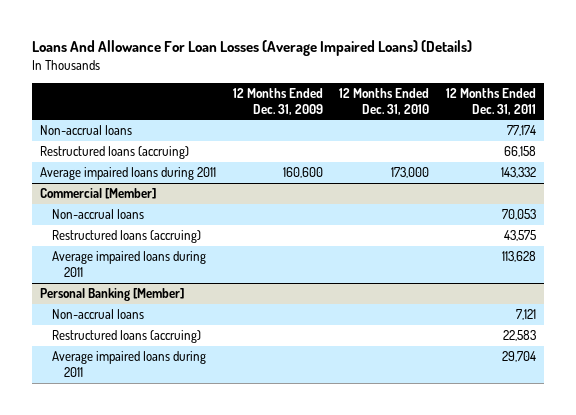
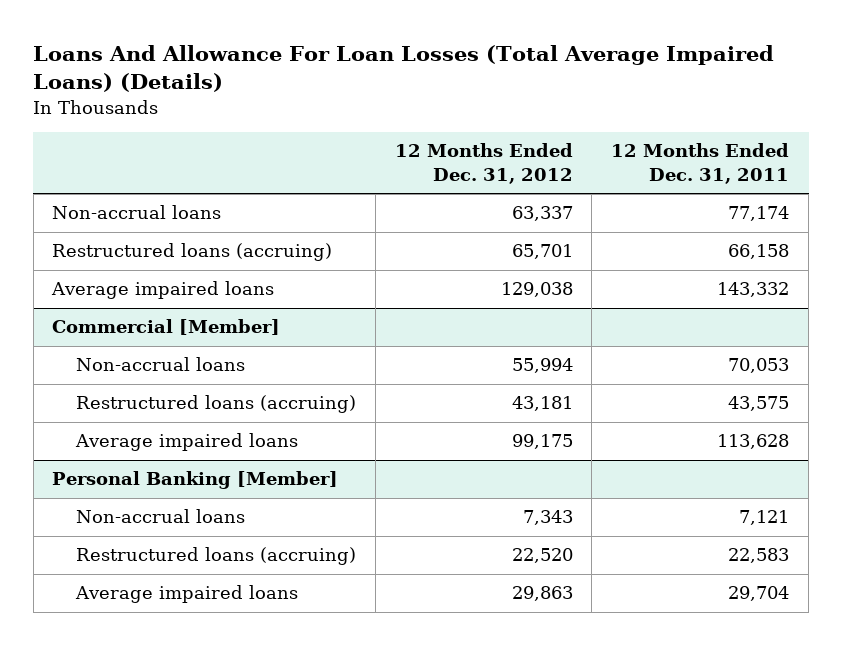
[31,40,472,57] Loans And Allowance For Loan Losses (Average Impaired Loans) (Details) -> [33,45,775,93] Loans And Allowance For Loan Losses (Total Average Impaired Loans) (Details)
[232,88,323,115] 12 Months Ended Dec. 31, 2009 -> none
[339,88,430,115] 12 Months Ended Dec. 31, 2010 -> none
none -> [394,143,573,184] 12 Months Ended Dec. 31, 2012
[40,167,217,181] Average impaired loans during 2011 -> [51,281,275,300] Average impaired loans
[51,251,206,277] Average impaired loans during 2011 -> [75,433,299,452] Average impaired loans
[51,351,206,377] Average impaired loans during 2011 -> [75,585,299,604] Average impaired loans

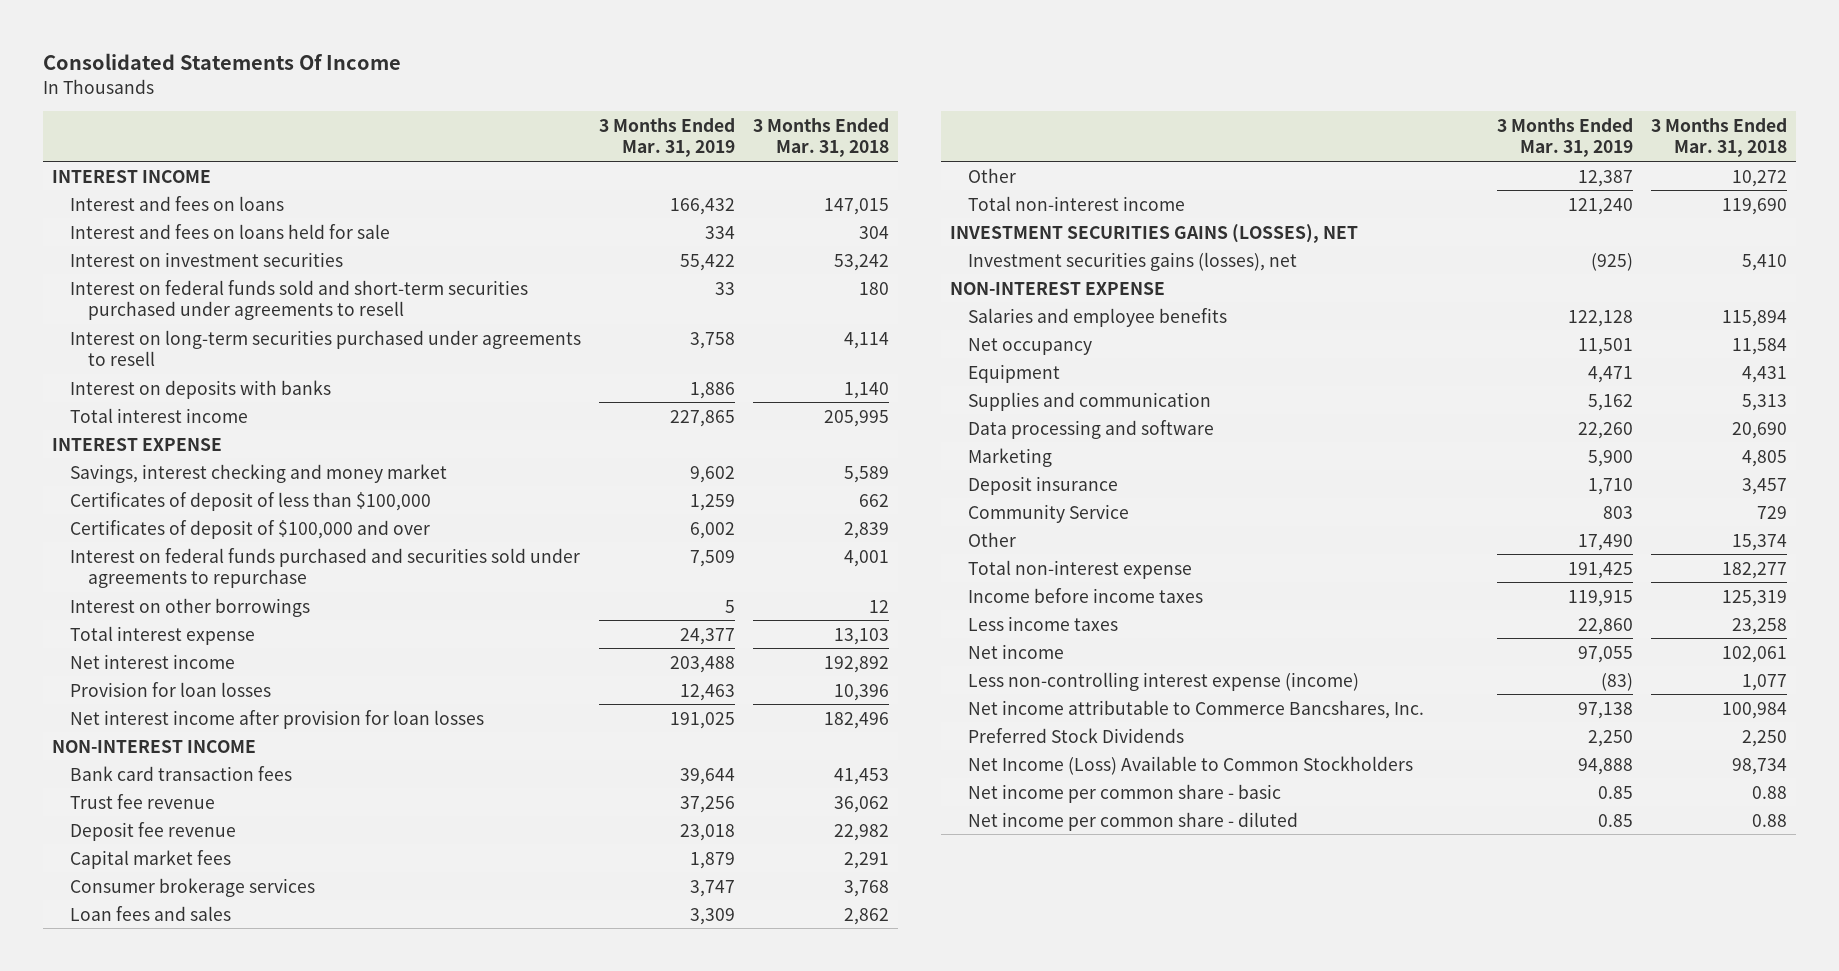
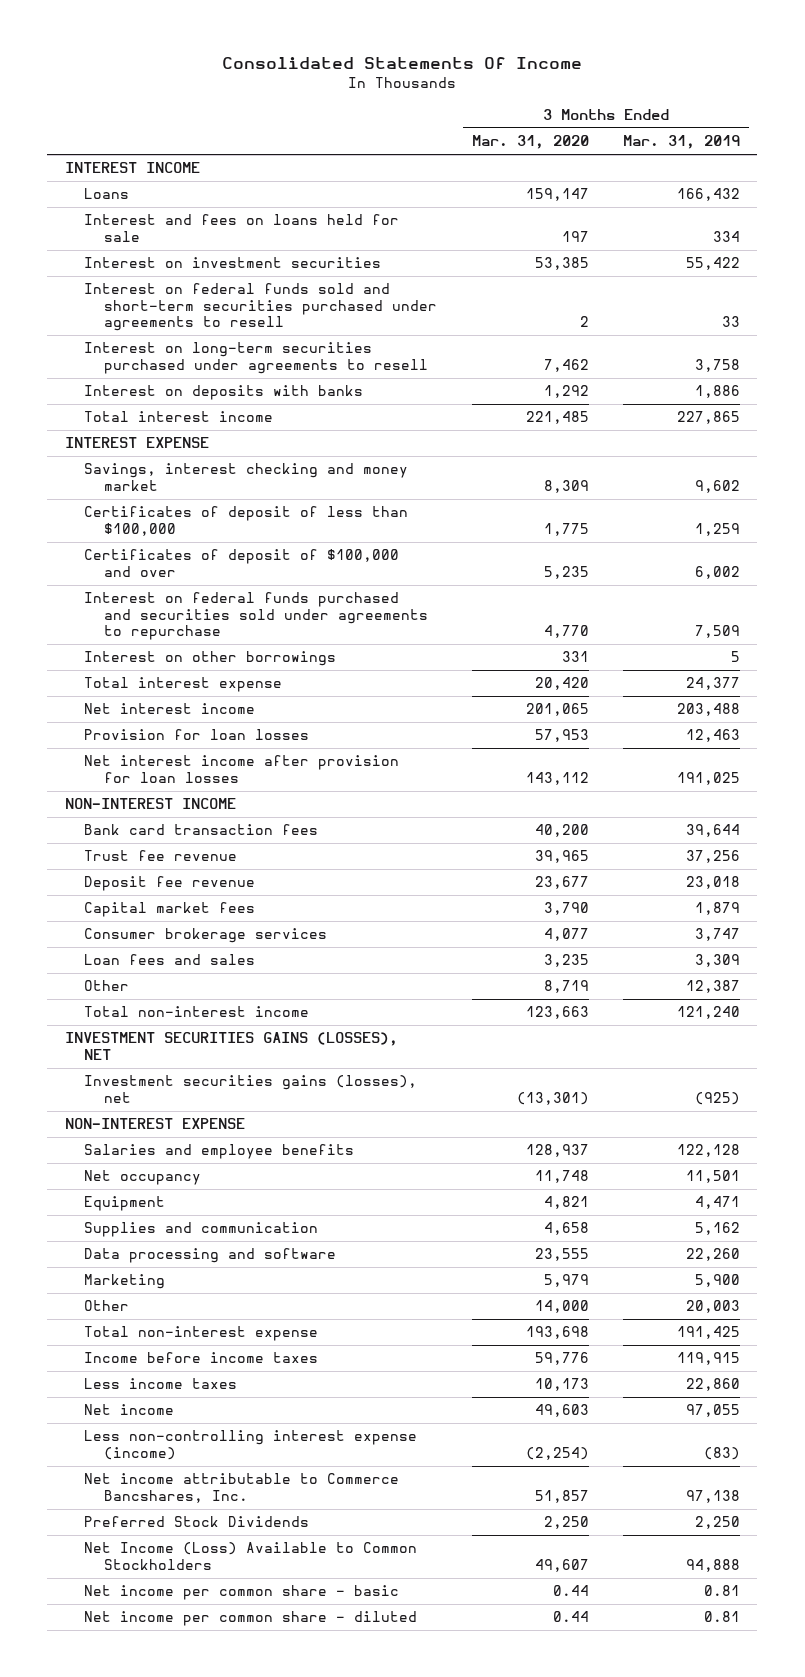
[752,118,889,158] 3 Months Ended Mar. 31, 2018 -> none
none -> [471,135,589,150] Mar. 31, 2020
[70,195,285,211] Interest and fees on loans -> [84,188,130,200] Loans
[968,475,1119,495] Deposit insurance -> none
[968,503,1130,523] Community Service -> none
[1577,533,1633,551] 17,490 -> [686,1300,741,1314] 20,003
[1597,785,1633,799] 0.85 -> [704,1585,741,1597] 0.81
[1597,813,1633,827] 0.85 -> [704,1611,741,1623] 0.81

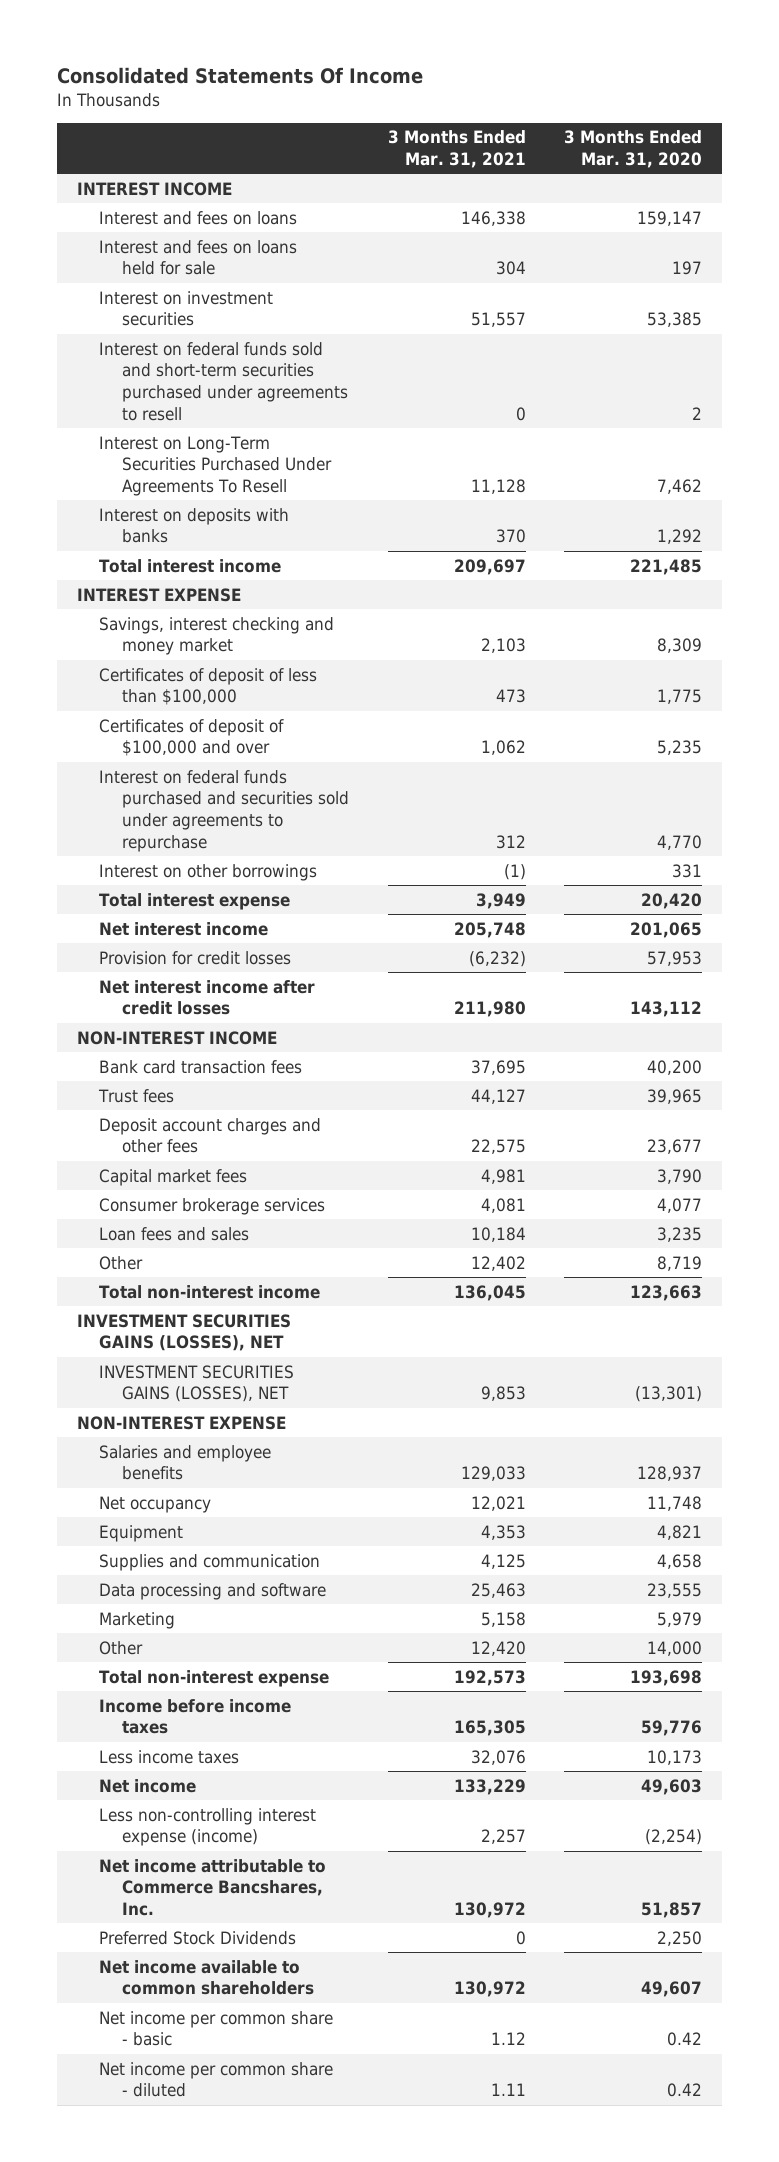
[623,135,741,150] Mar. 31, 2019 -> none
none -> [387,130,526,169] 3 Months Ended Mar. 31, 2021
[84,188,130,200] Loans -> [99,210,298,225] Interest and fees on loans
[84,342,428,374] Interest on long-term securities purchased under agreements to resell -> [99,435,333,496] Interest on Long-Term Securities Purchased Under Agreements To Resell
[84,729,310,741] Provision for loan losses -> [99,950,292,965] Provision for credit losses
[84,755,400,783] Net interest income after provision for loan losses -> [99,979,316,1016] Net interest income after credit losses
[84,850,238,862] Trust fee revenue -> [98,1088,175,1103] Trust fees
[84,876,256,892] Deposit fee revenue -> [99,1117,322,1154] Deposit account charges and other fees
[84,1075,418,1103] Investment securities gains (losses), net -> [99,1364,295,1403] INVESTMENT SECURITIES GAINS (LOSSES), NET
[84,1542,418,1570] Net Income (Loss) Available to Common Stockholders -> [99,1959,315,1996] Net income available to common shareholders
[552,1585,589,1597] 0.44 -> [667,2032,703,2047] 0.42
[552,1611,589,1623] 0.44 -> [667,2083,703,2098] 0.42

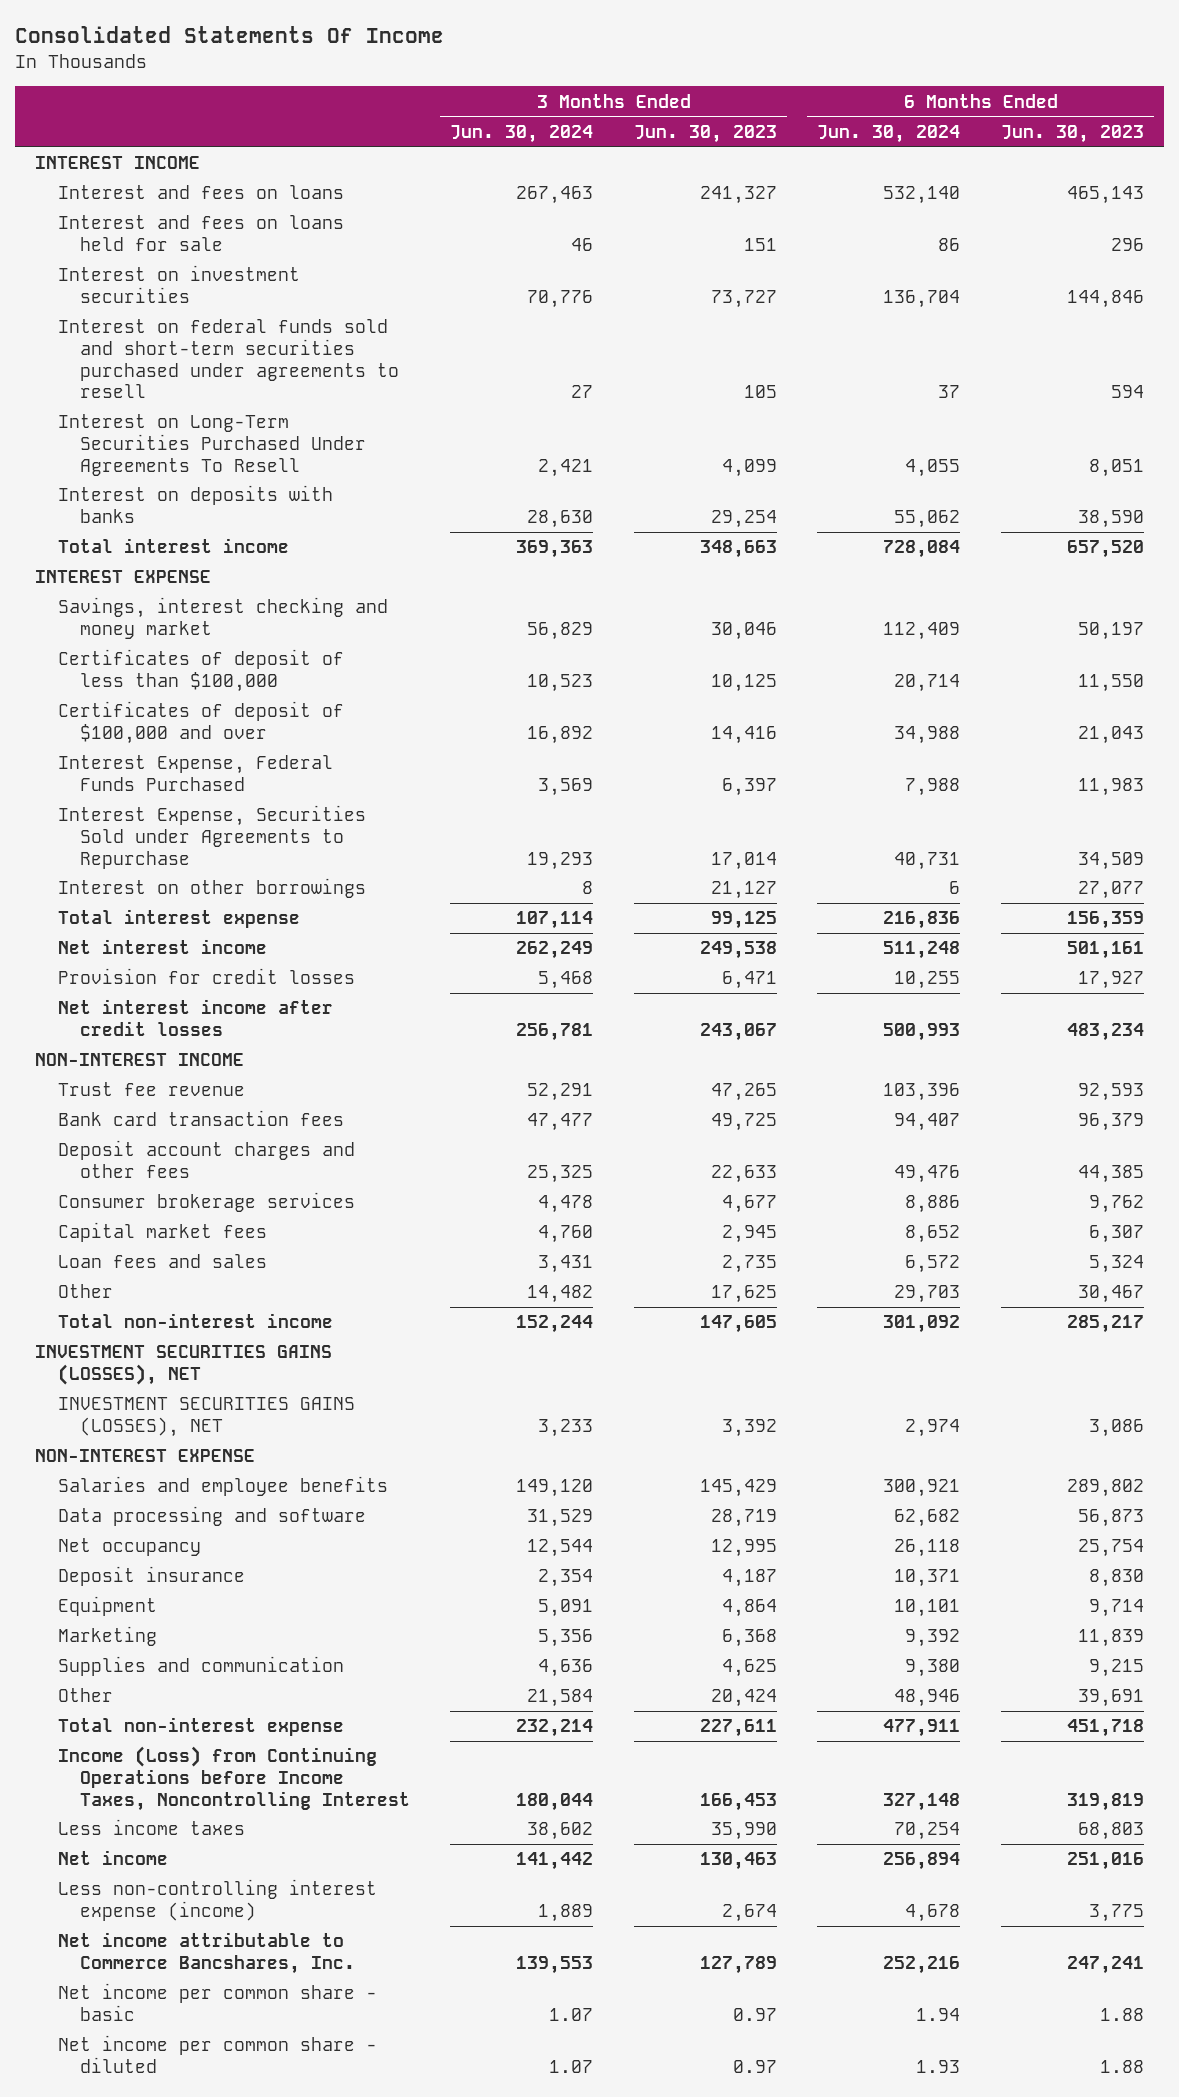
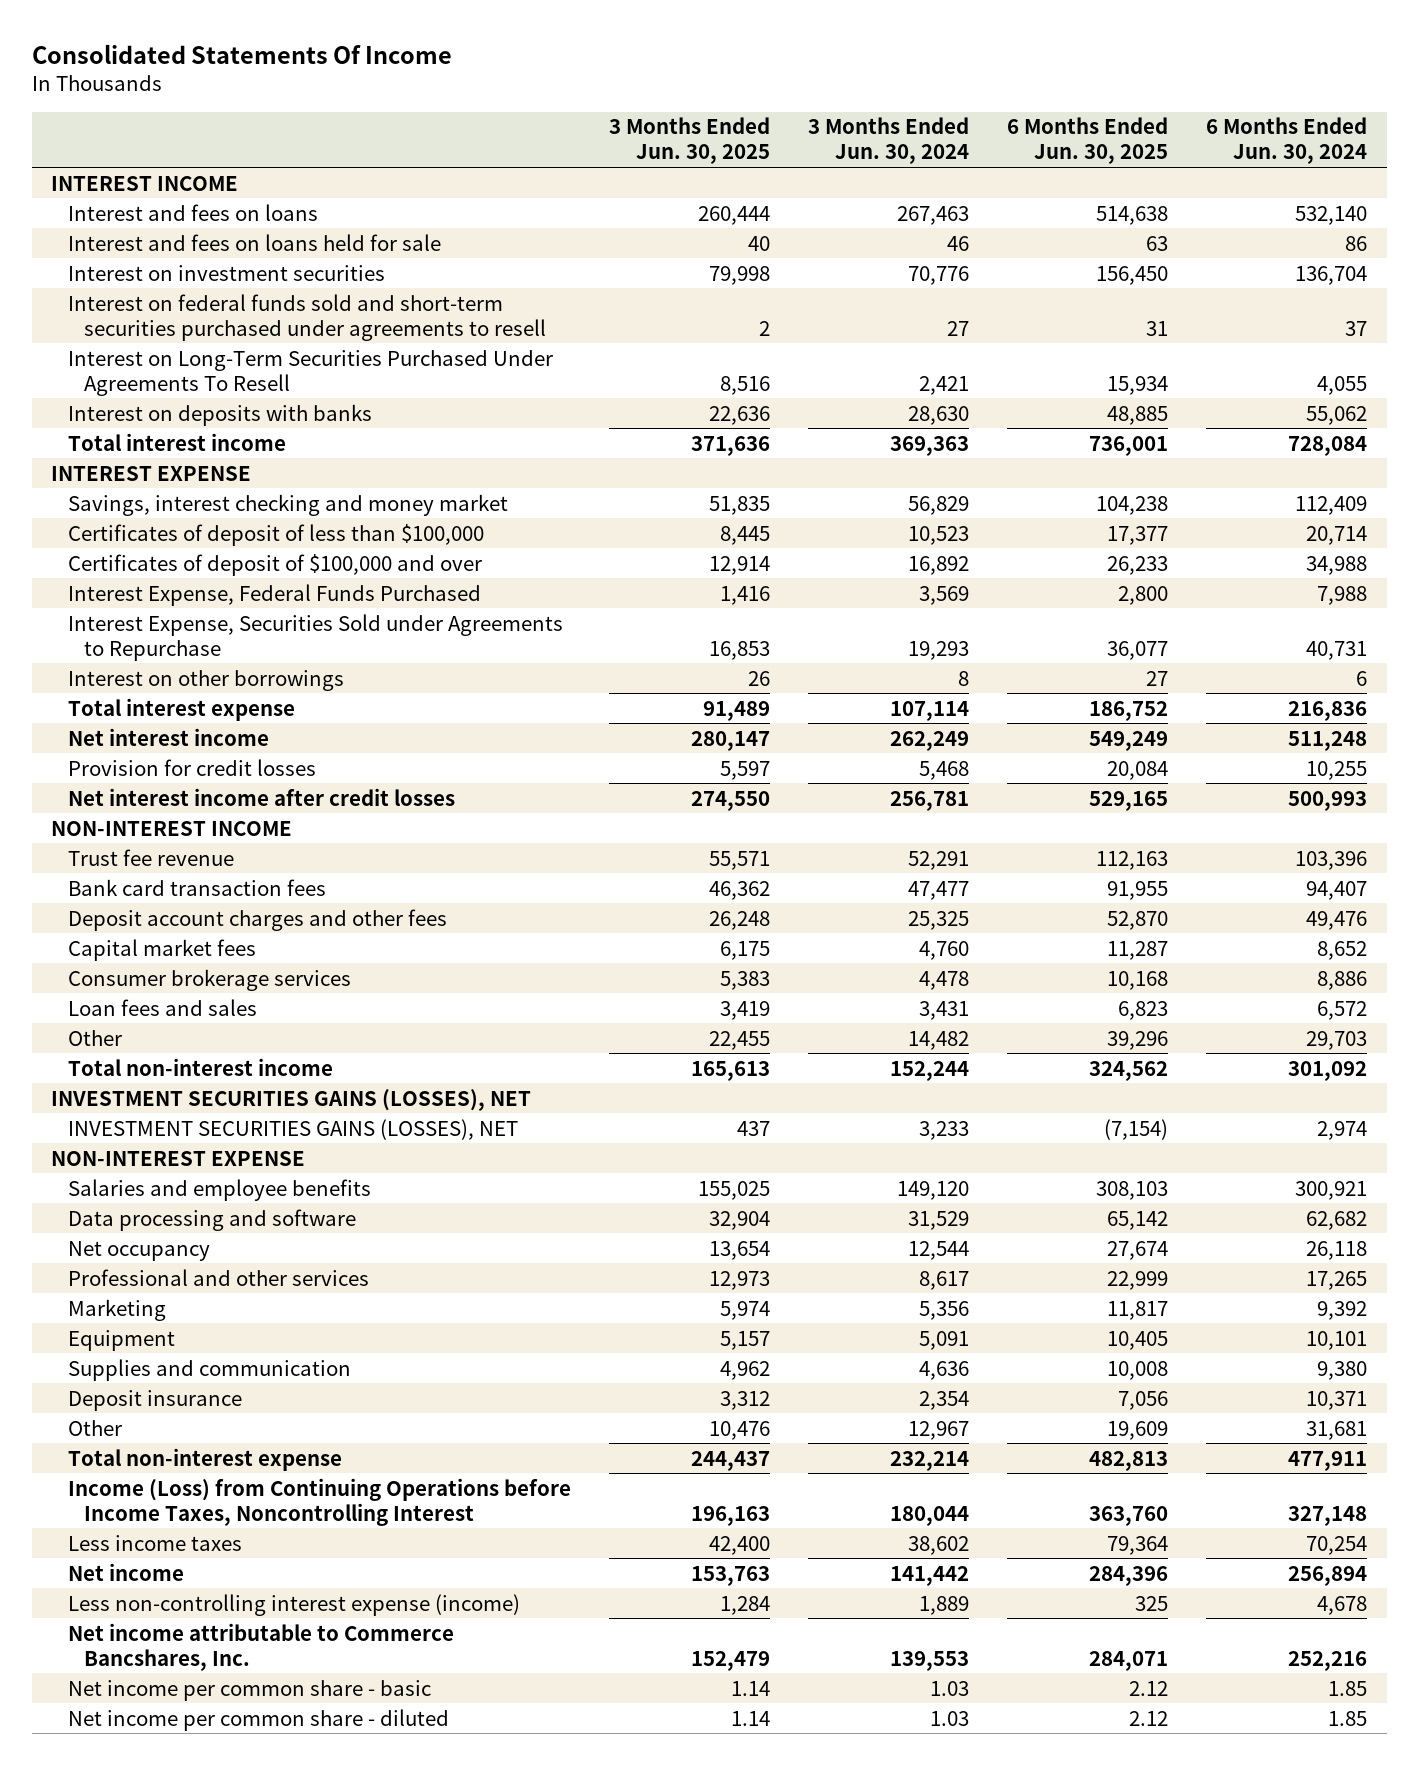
[633,124,777,143] Jun. 30, 2023 -> none
[1000,124,1144,143] Jun. 30, 2023 -> none
none -> [608,117,770,165] 3 Months Ended Jun. 30, 2025
none -> [1007,117,1169,165] 6 Months Ended Jun. 30, 2025
[57,1192,355,1213] Consumer brokerage services -> [67,968,351,991] Consumer brokerage services
none -> [67,1268,369,1286] Professional and other services
[57,1596,157,1617] Equipment -> [67,1329,175,1351] Equipment
[57,1566,245,1587] Deposit insurance -> [67,1389,242,1411] Deposit insurance
[527,1689,594,1708] 21,584 -> [908,1420,970,1440] 12,967
[894,1689,961,1708] 48,946 -> [1306,1420,1368,1440] 31,681
[549,2008,594,2022] 1.07 -> [930,1680,970,1696] 1.03
[916,2008,961,2022] 1.94 -> [1328,1680,1368,1696] 1.85
[549,2060,594,2074] 1.07 -> [930,1710,970,1726] 1.03
[916,2060,961,2074] 1.93 -> [1328,1710,1368,1726] 1.85

